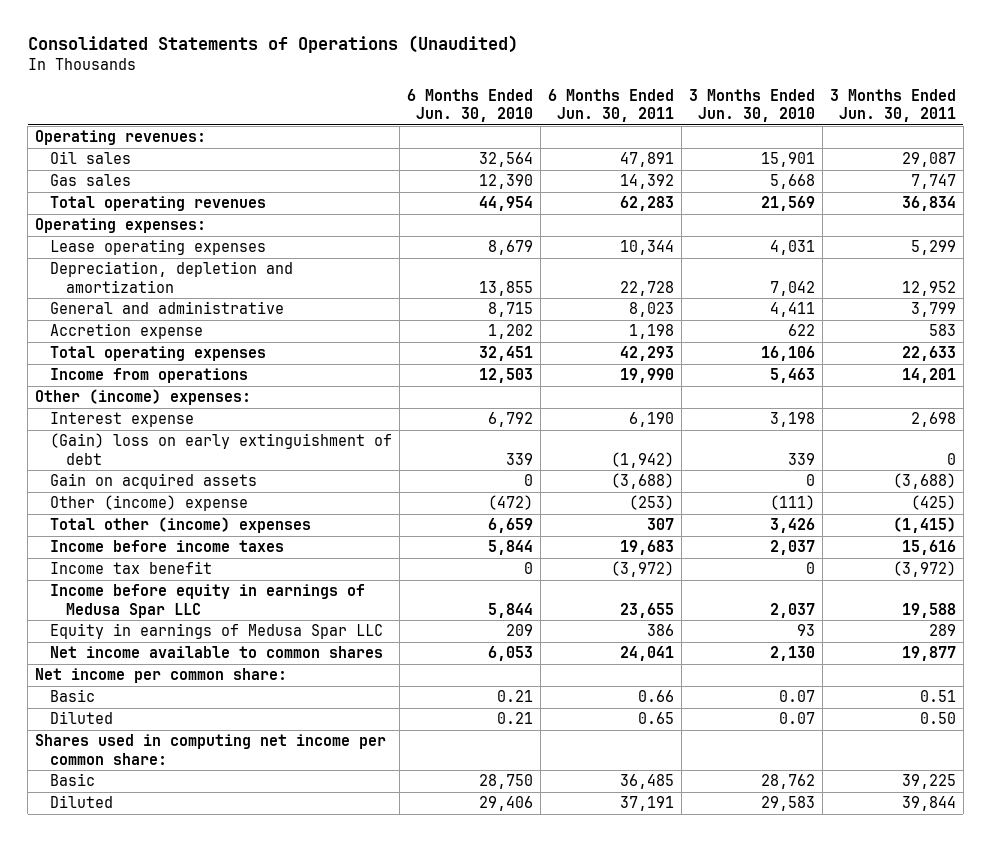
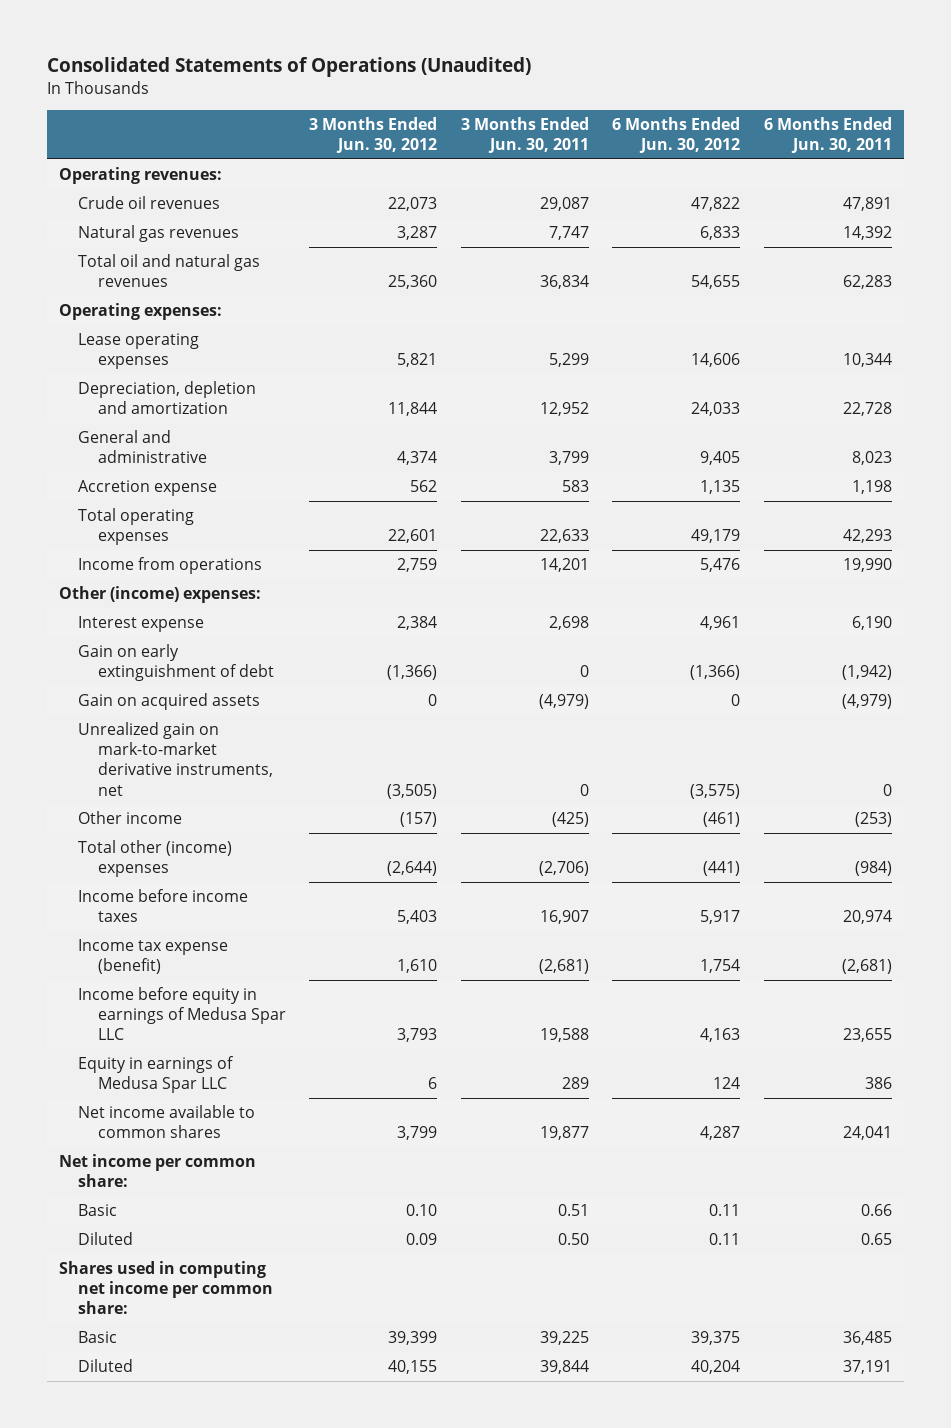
[407,88,534,123] 6 Months Ended Jun. 30, 2010 -> none
[689,88,816,123] 3 Months Ended Jun. 30, 2010 -> none
none -> [309,117,438,154] 3 Months Ended Jun. 30, 2012
none -> [612,117,741,154] 6 Months Ended Jun. 30, 2012
[50,151,132,165] Oil sales -> [78,196,221,210] Crude oil revenues
[50,174,132,187] Gas sales -> [78,225,240,243] Natural gas revenues
[50,196,267,212] Total operating revenues -> [78,254,261,288] Total oil and natural gas revenues
[50,433,393,465] (Gain) loss on early extinguishment of debt -> [78,644,275,682] Gain on early extinguishment of debt
[611,473,675,490] (3,688) -> [841,694,892,710] (4,979)
[892,473,956,490] (3,688) -> [538,694,589,710] (4,979)
none -> [78,722,274,796] Unrealized gain on mark-to-market derivative instruments, net
[50,495,249,512] Other (income) expense -> [78,811,183,825] Other income
[647,518,675,531] 307 -> [854,861,892,877] (984)
[892,517,956,534] (1,415) -> [538,861,589,877] (2,706)
[620,540,675,556] 19,683 -> [842,910,892,925] 20,974
[901,540,956,556] 15,616 -> [539,910,589,925] 16,907
[50,561,213,575] Income tax benefit -> [78,939,229,975] Income tax expense (benefit)
[611,561,675,578] (3,972) -> [841,959,892,975] (2,681)
[892,561,956,578] (3,972) -> [538,959,589,975] (2,681)

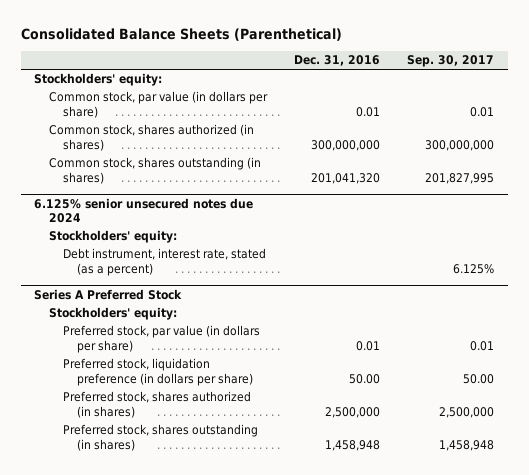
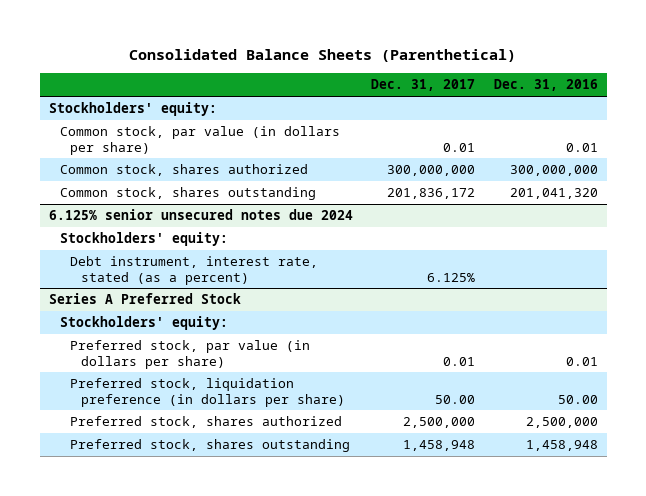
[407,55,495,68] Sep. 30, 2017 -> none
none -> [371,79,476,92] Dec. 31, 2017
[48,124,254,151] Common stock, shares authorized (in shares) -> [59,164,308,177] Common stock, shares authorized
[48,157,261,184] Common stock, shares outstanding (in shares) -> [59,187,316,201] Common stock, shares outstanding
[62,391,251,418] Preferred stock, shares authorized (in shares) -> [70,416,343,429] Preferred stock, shares authorized
[62,424,258,451] Preferred stock, shares outstanding (in shares) -> [70,439,351,453] Preferred stock, shares outstanding

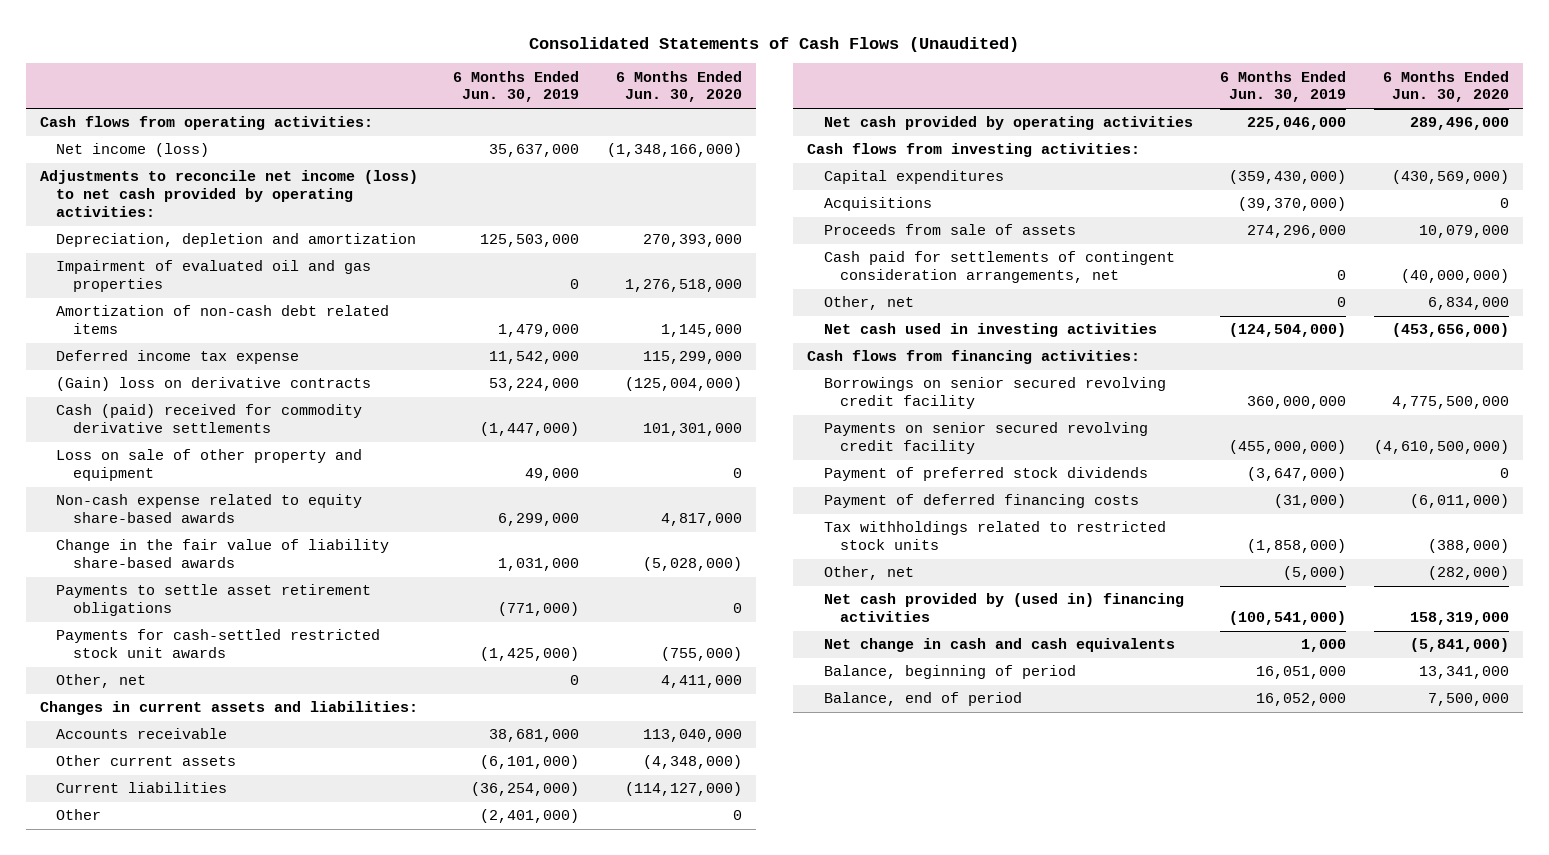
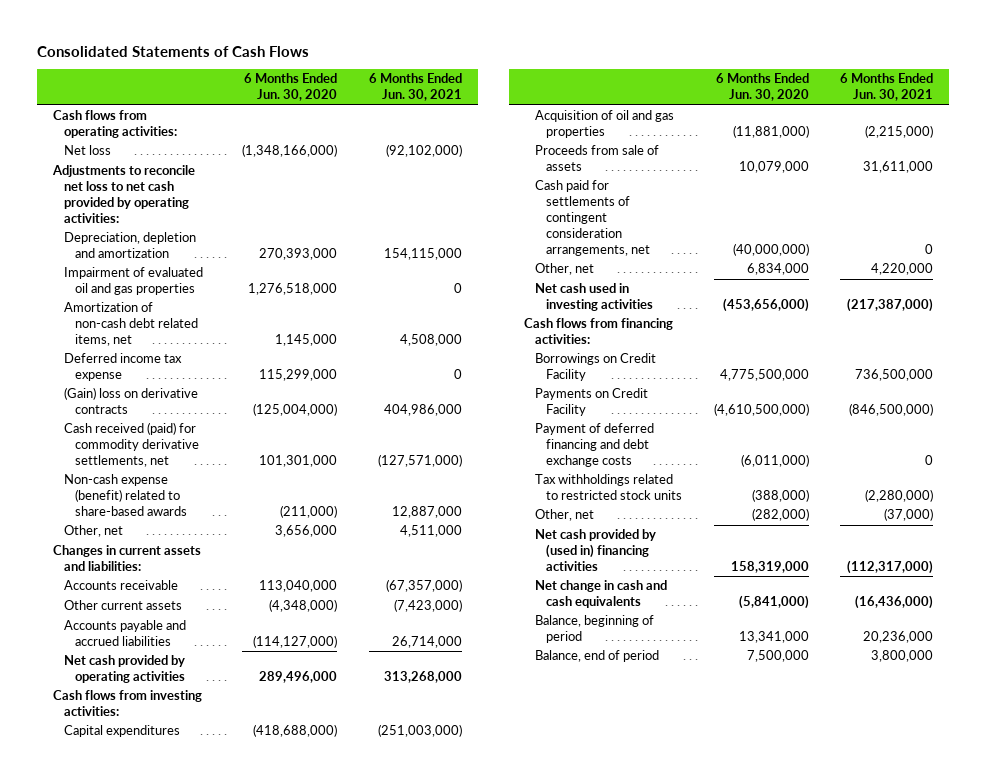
[529,36,1020,52] Consolidated Statements of Cash Flows (Unaudited) -> [37,45,310,57] Consolidated Statements of Cash Flows
[453,70,580,103] 6 Months Ended Jun. 30, 2019 -> none
none -> [368,73,462,102] 6 Months Ended Jun. 30, 2021
[56,143,210,158] Net income (loss) -> [64,145,112,156] Net loss
[39,170,418,217] Adjustments to reconcile net income (loss) to net cash provided by operating activities: -> [52,165,196,223] Adjustments to reconcile net loss to net cash provided by operating activities:
[56,305,390,335] Amortization of non-cash debt related items -> [64,302,199,347] Amortization of non-cash debt related items, net
[56,449,363,482] Loss on sale of other property and equipment -> none
[56,539,390,569] Change in the fair value of liability share-based awards -> none
[56,584,372,617] Payments to settle asset retirement obligations -> none
[56,629,381,659] Payments for cash-settled restricted stock unit awards -> none
[56,404,363,434] Cash (paid) received for commodity derivative settlements -> [64,422,200,468] Cash received (paid) for commodity derivative settlements, net
[56,494,363,524] Non-cash expense related to equity share-based awards -> [64,474,188,517] Non-cash expense (benefit) related to share-based awards
[660,513,742,527] 4,817,000 -> [280,505,338,519] (211,000)
[660,675,742,689] 4,411,000 -> [275,525,338,538] 3,656,000
[56,809,102,821] Other -> none
[56,782,228,794] Current liabilities -> [64,620,187,647] Accounts payable and accrued liabilities
[823,197,932,212] Acquisitions -> none
[1392,170,1510,185] (430,569,000) -> [253,724,338,738] (418,688,000)
none -> [535,110,675,139] Acquisition of oil and gas properties
[823,467,1148,482] Payment of preferred stock dividends -> none
[823,377,1166,410] Borrowings on senior secured revolving credit facility -> [535,353,657,382] Borrowings on Credit Facility
[823,422,1148,455] Payments on senior secured revolving credit facility -> [535,388,649,417] Payments on Credit Facility
[823,494,1139,509] Payment of deferred financing costs -> [535,423,655,468] Payment of deferred financing and debt exchange costs

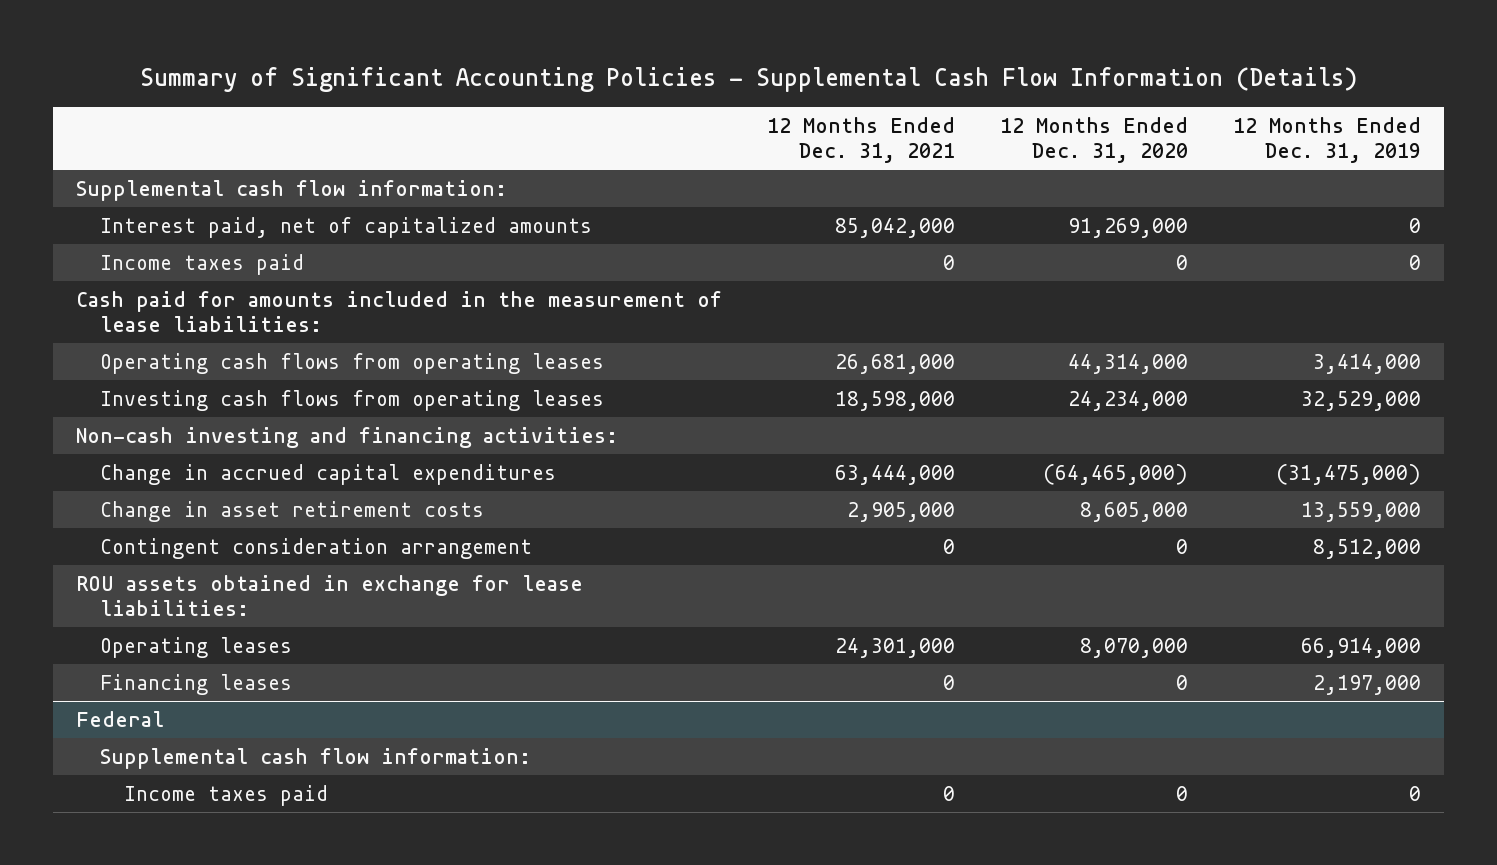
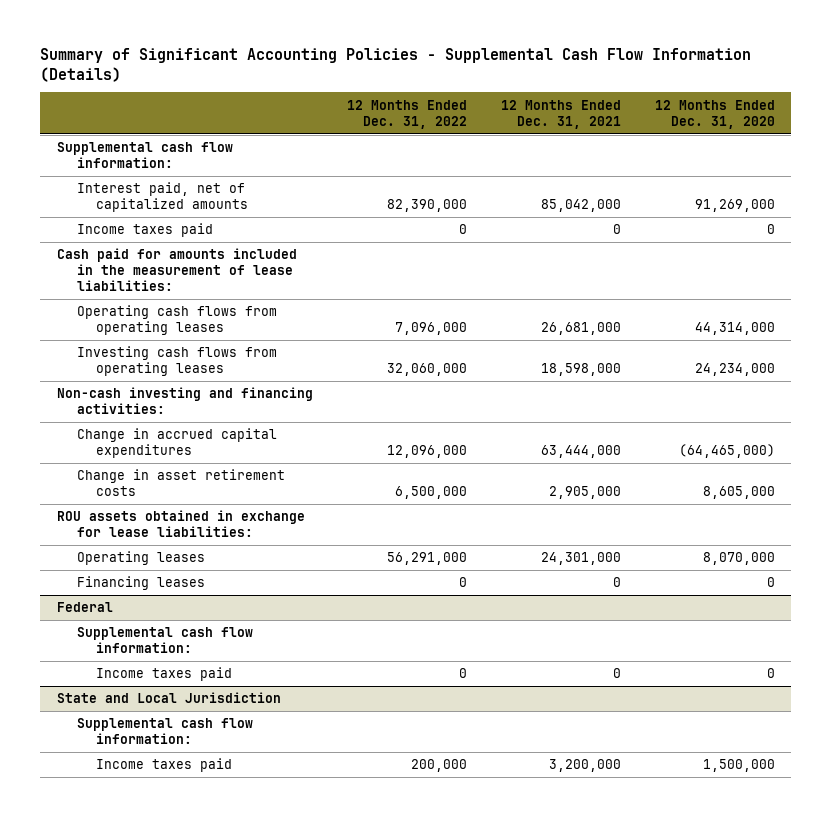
[1233,116,1422,163] 12 Months Ended Dec. 31, 2019 -> none
none -> [347,99,468,129] 12 Months Ended Dec. 31, 2022
[99,537,532,559] Contingent consideration arrangement -> none
none -> [57,692,282,704] State and Local Jurisdiction
none -> [76,718,253,745] Supplemental cash flow information:
none -> [96,758,233,773] Income taxes paid

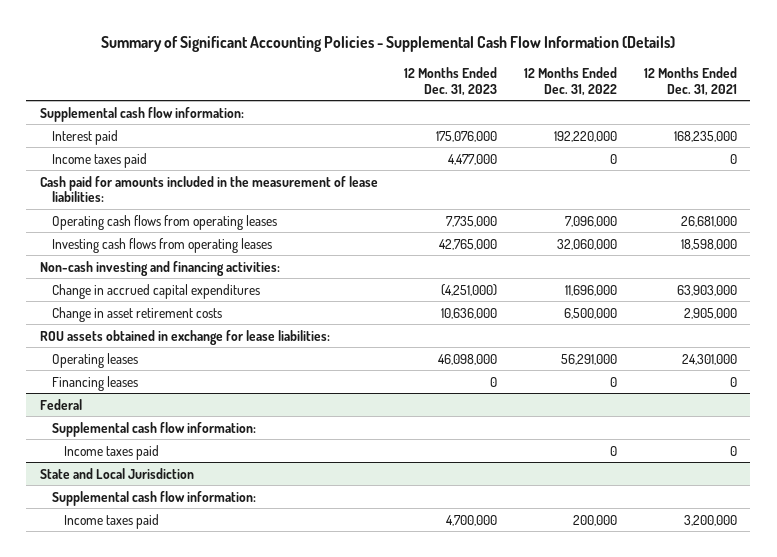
[654,99,775,129] 12 Months Ended Dec. 31, 2020 -> none
none -> [404,66,498,96] 12 Months Ended Dec. 31, 2023
[76,182,249,213] Interest paid, net of capitalized amounts -> [51,129,118,145] Interest paid
[387,199,468,213] 82,390,000 -> [554,130,618,142] 192,220,000
[540,199,621,213] 85,042,000 -> [673,130,737,142] 168,235,000
[387,445,468,459] 12,096,000 -> [565,284,618,296] 11,696,000
[540,445,621,459] 63,444,000 -> [676,284,737,296] 63,903,000

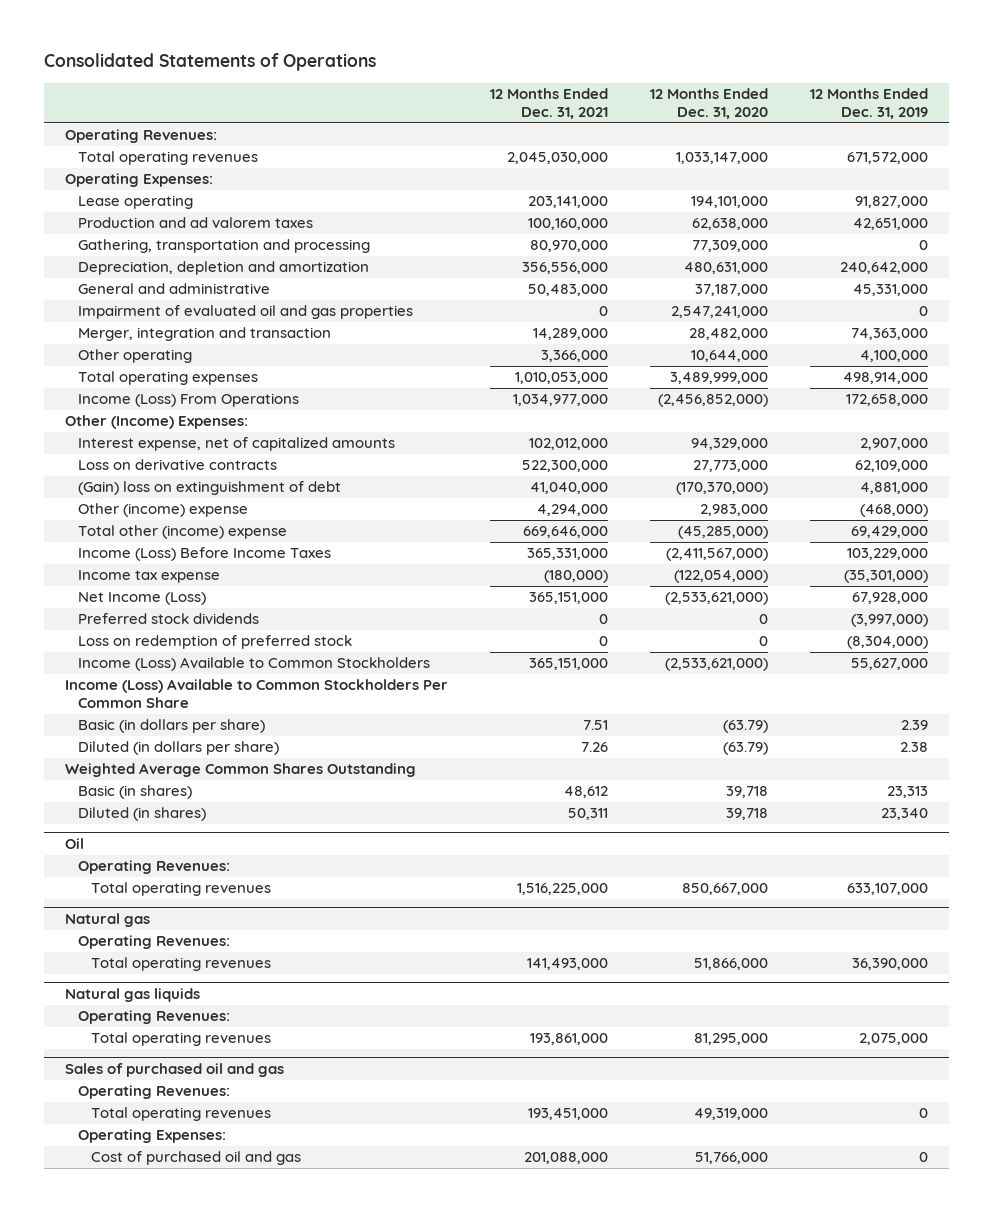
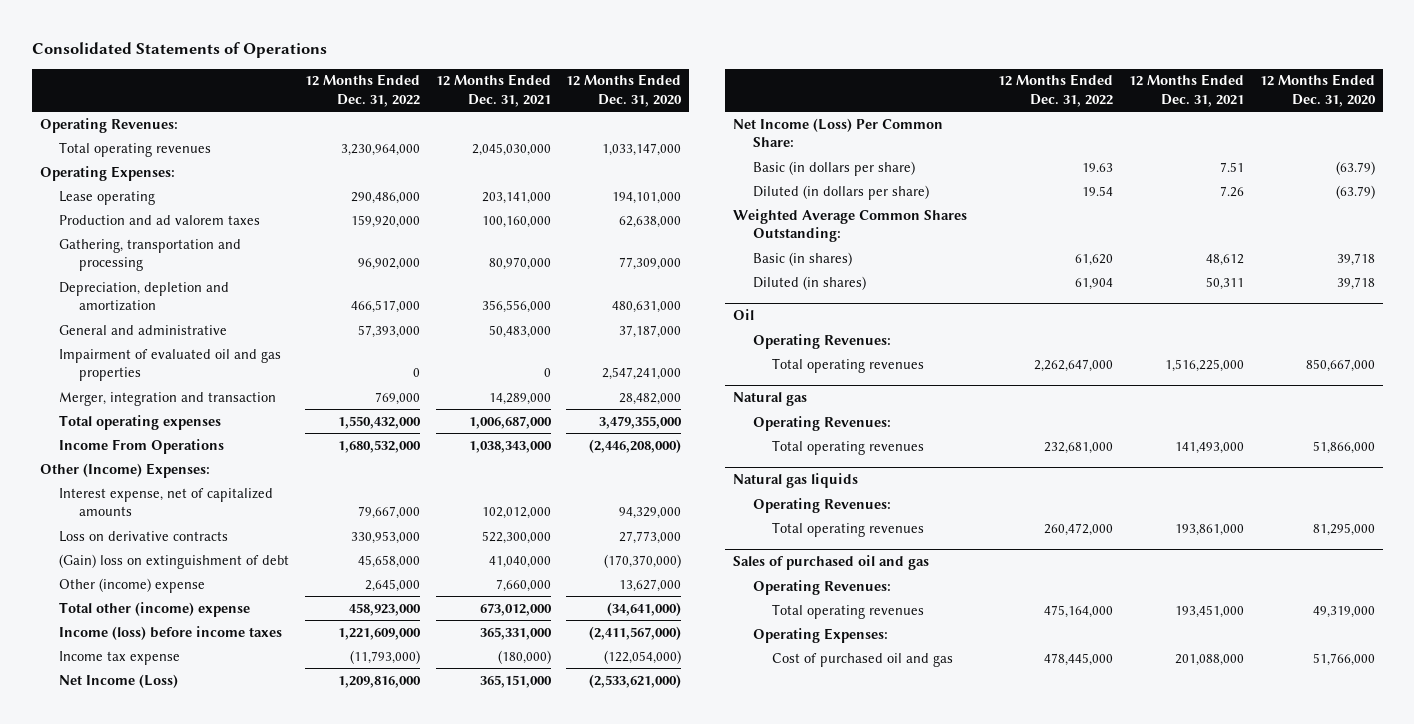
[809,88,928,119] 12 Months Ended Dec. 31, 2019 -> none
none -> [305,74,421,107] 12 Months Ended Dec. 31, 2022
[78,349,193,364] Other operating -> none
[514,372,608,385] 1,010,053,000 -> [468,415,552,429] 1,006,687,000
[669,372,768,385] 3,489,999,000 -> [599,415,683,429] 3,479,355,000
[78,393,300,408] Income (Loss) From Operations -> [59,438,225,454] Income From Operations
[512,394,608,407] 1,034,977,000 -> [468,440,552,453] 1,038,343,000
[657,394,768,408] (2,456,852,000) -> [589,438,682,453] (2,446,208,000)
[536,504,608,517] 4,294,000 -> [495,578,551,592] 7,660,000
[699,504,768,517] 2,983,000 -> [619,578,682,592] 13,627,000
[522,526,608,539] 669,646,000 -> [479,602,552,616] 673,012,000
[677,526,768,540] (45,285,000) -> [607,601,682,616] (34,641,000)
[78,547,332,562] Income (Loss) Before Income Taxes -> [59,625,283,640] Income (loss) before income taxes
[78,613,260,625] Preferred stock dividends -> none
[78,635,353,650] Loss on redemption of preferred stock -> none
[78,657,431,672] Income (Loss) Available to Common Stockholders -> none
[64,679,448,709] Income (Loss) Available to Common Stockholders Per Common Share -> [733,117,944,148] Net Income (Loss) Per Common Share:
[64,763,416,778] Weighted Average Common Shares Outstanding -> [733,208,968,243] Weighted Average Common Shares Outstanding:

